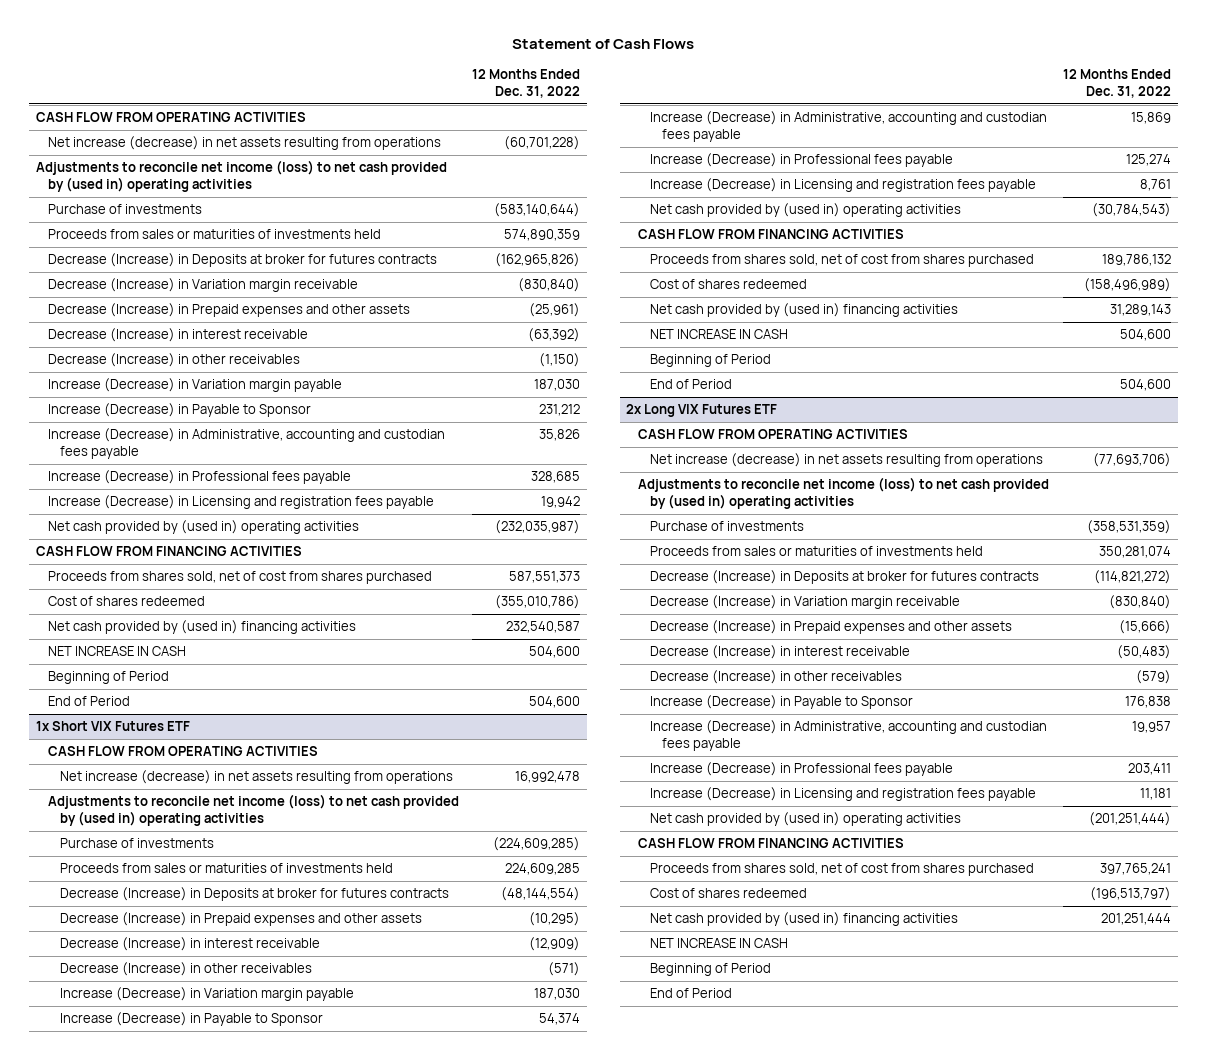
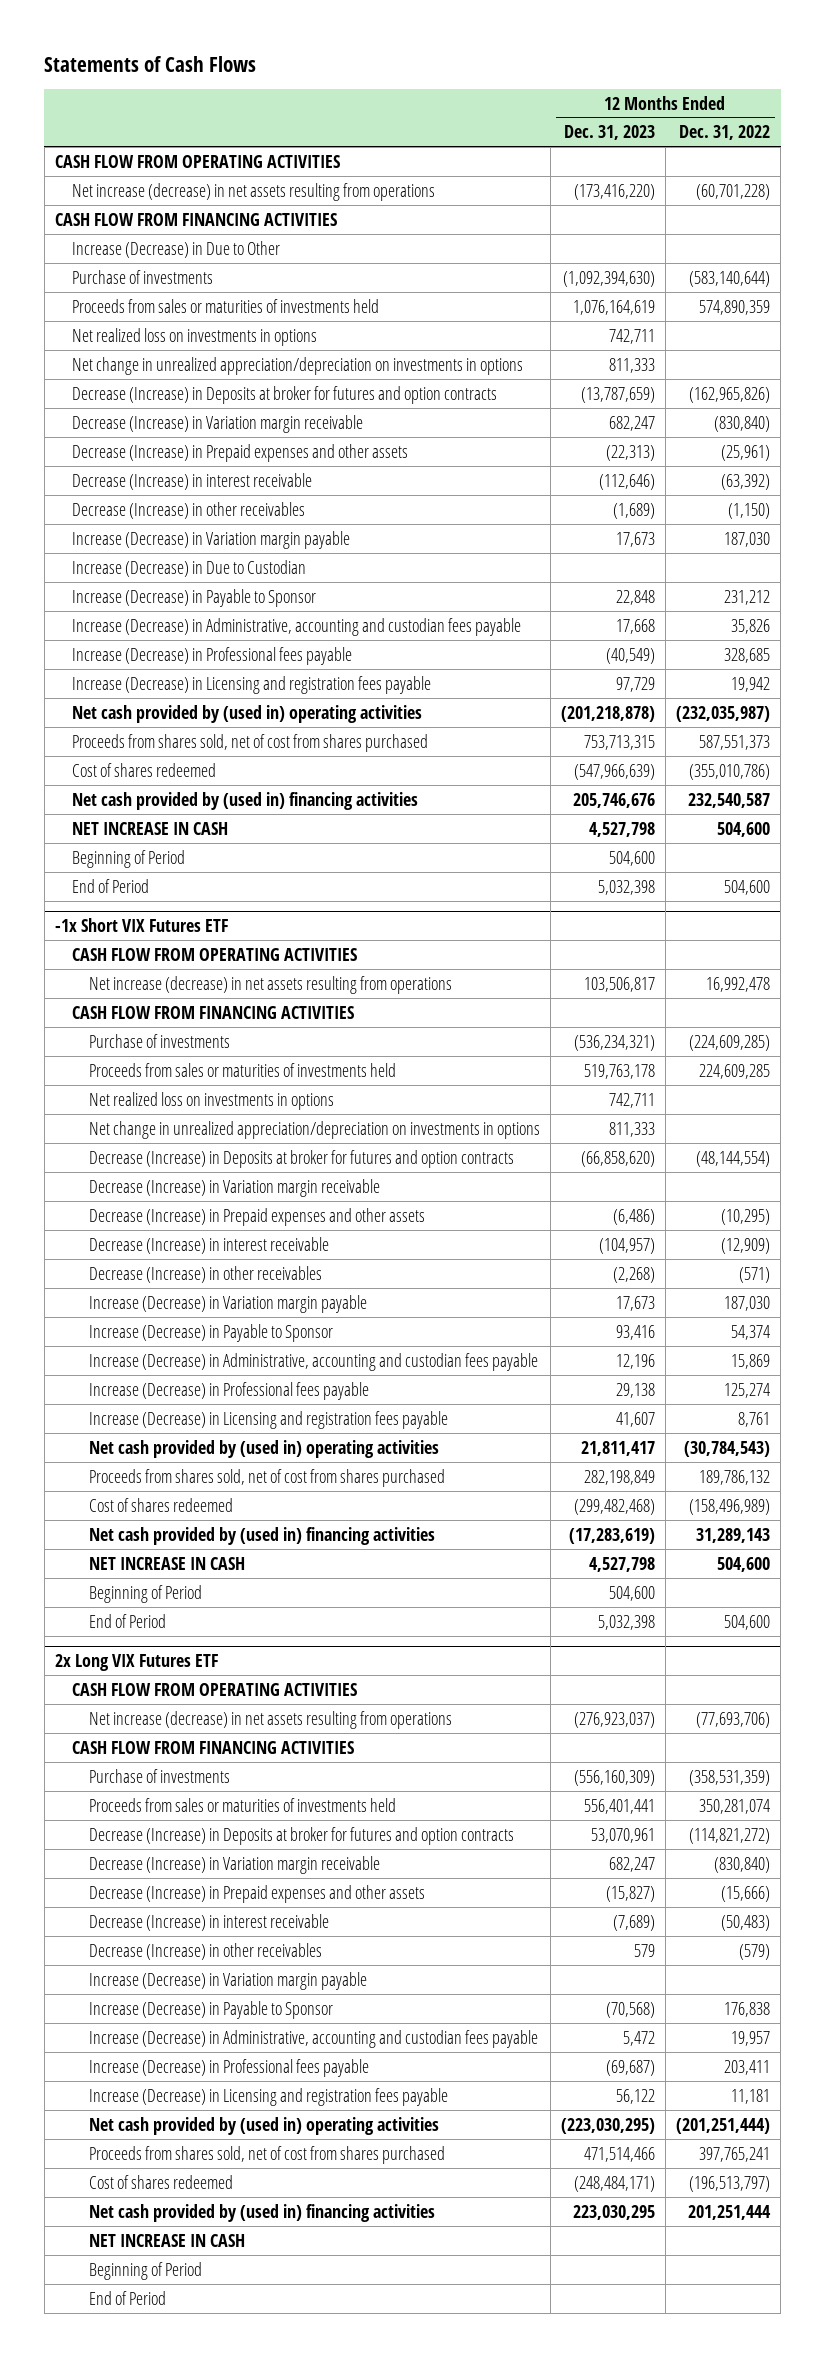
[512,38,695,49] Statement of Cash Flows -> [44,55,257,72] Statements of Cash Flows
none -> [563,125,655,141] Dec. 31, 2023
[35,160,447,192] Adjustments to reconcile net income (loss) to net cash provided by (used in) operating activities -> none
[35,546,302,557] CASH FLOW FROM FINANCING ACTIVITIES -> [54,212,337,226] CASH FLOW FROM FINANCING ACTIVITIES
none -> [71,240,280,258] Increase (Decrease) in Due to Other
none -> [71,327,317,346] Net realized loss on investments in options
none -> [71,356,523,375] Net change in unrealized appreciation/depreciation on investments in options
[47,253,437,268] Decrease (Increase) in Deposits at broker for futures contracts -> [71,385,497,404] Decrease (Increase) in Deposits at broker for futures and option contracts
none -> [71,559,306,577] Increase (Decrease) in Due to Custodian
[35,721,190,732] 1x Short VIX Futures ETF -> [54,918,228,933] -1x Short VIX Futures ETF
[47,794,459,826] Adjustments to reconcile net income (loss) to net cash provided by (used in) operating activities -> none
none -> [71,1005,354,1019] CASH FLOW FROM FINANCING ACTIVITIES
none -> [88,1091,334,1110] Net realized loss on investments in options
none -> [88,1120,540,1139] Net change in unrealized appreciation/depreciation on investments in options
[59,887,449,902] Decrease (Increase) in Deposits at broker for futures contracts -> [88,1149,514,1168] Decrease (Increase) in Deposits at broker for futures and option contracts
none -> [88,1178,380,1197] Decrease (Increase) in Variation margin receivable
[638,229,905,240] CASH FLOW FROM FINANCING ACTIVITIES -> none
[638,477,1050,509] Adjustments to reconcile net income (loss) to net cash provided by (used in) operating activities -> none
[638,838,905,849] CASH FLOW FROM FINANCING ACTIVITIES -> [71,1740,354,1754] CASH FLOW FROM FINANCING ACTIVITIES
[650,570,1040,585] Decrease (Increase) in Deposits at broker for futures contracts -> [88,1826,514,1845] Decrease (Increase) in Deposits at broker for futures and option contracts
none -> [88,1971,367,1990] Increase (Decrease) in Variation margin payable

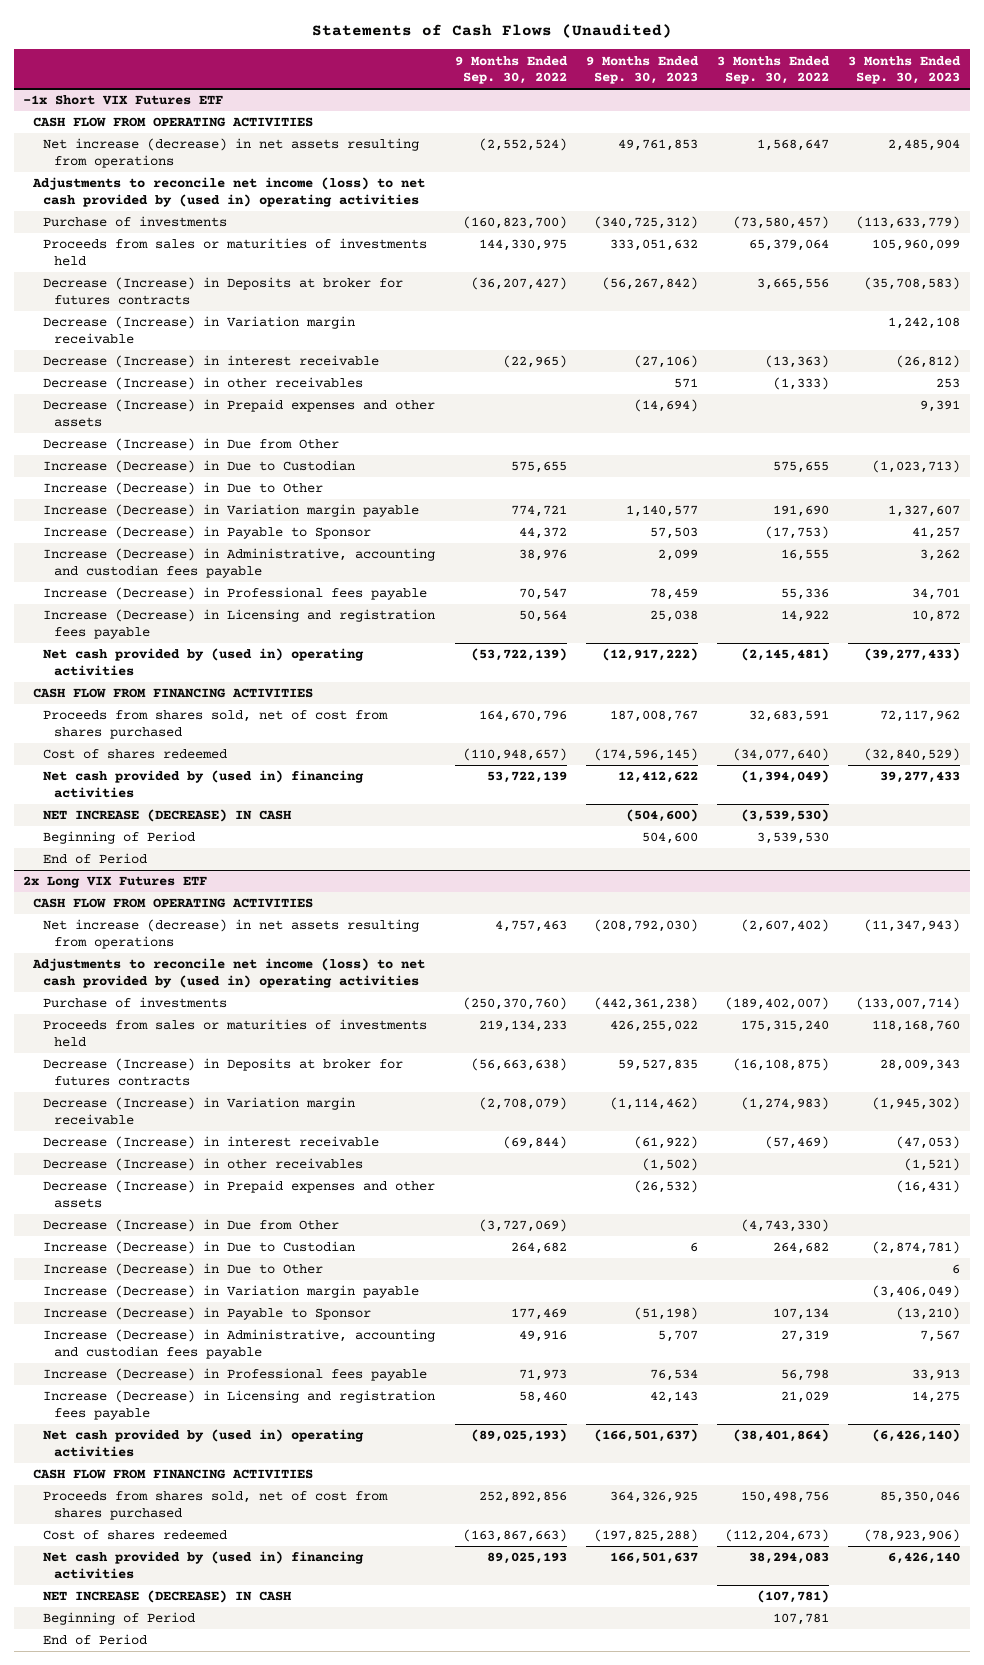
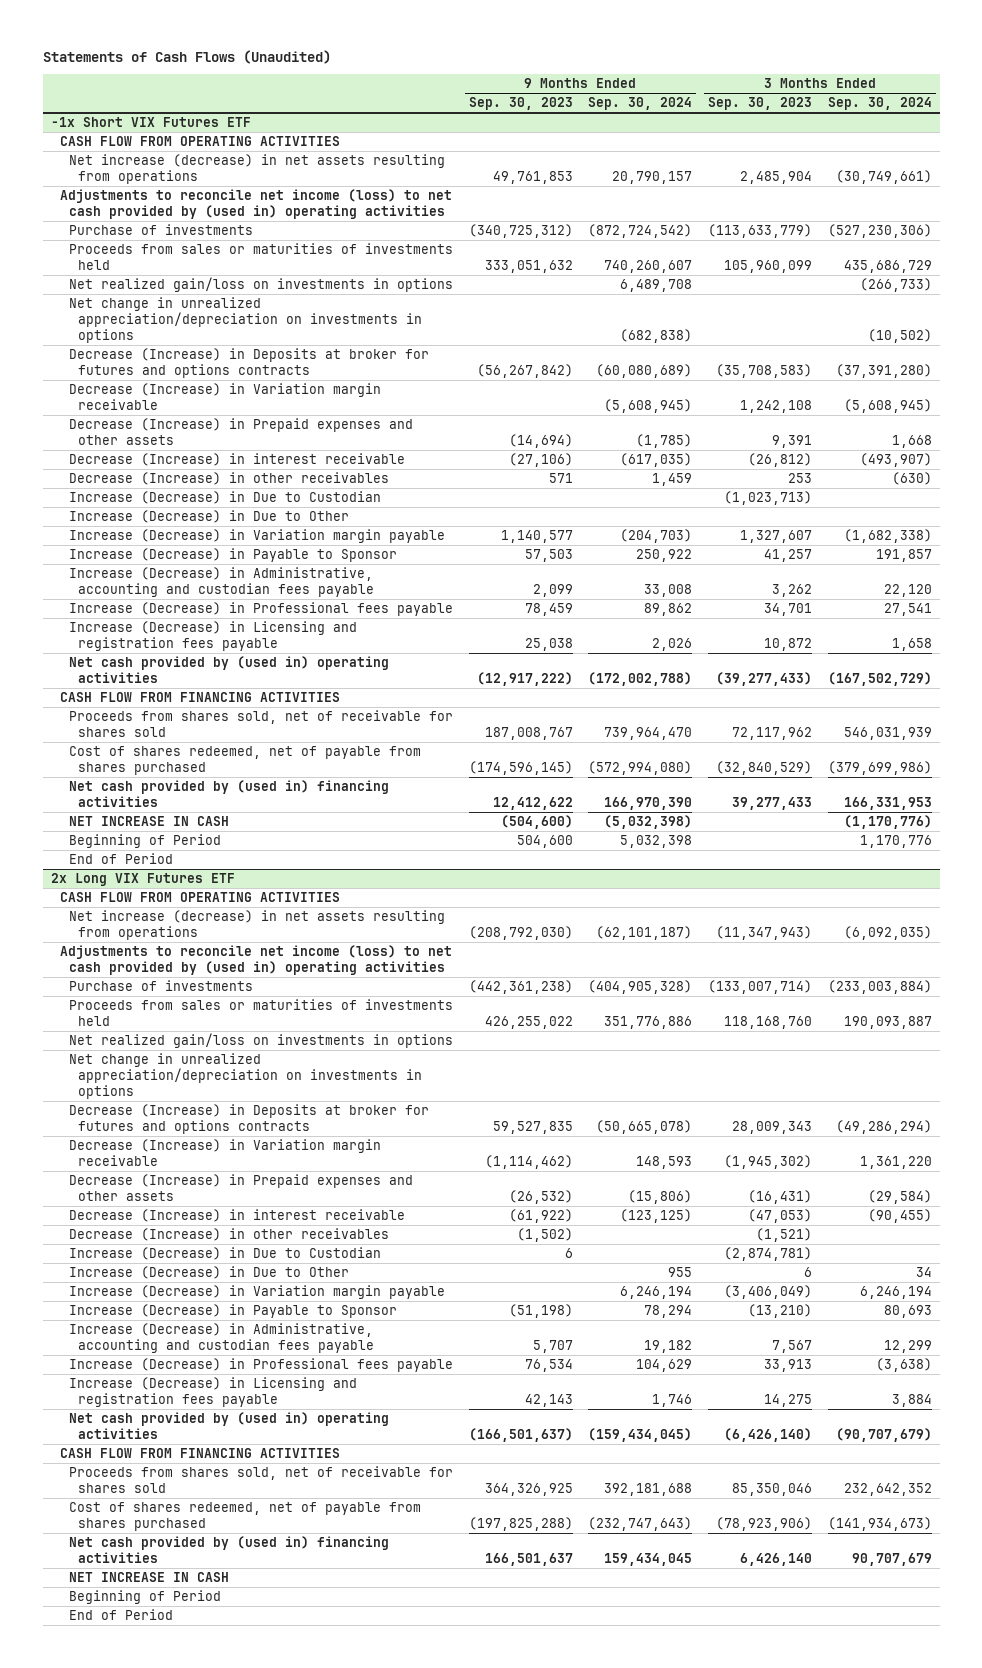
[454,55,568,85] 9 Months Ended Sep. 30, 2022 -> none
[717,55,831,85] 3 Months Ended Sep. 30, 2022 -> none
none -> [588,97,693,111] Sep. 30, 2024
none -> [827,97,932,111] Sep. 30, 2024
none -> [68,276,453,292] Net realized gain/loss on investments in options
none -> [68,296,422,343] Net change in unrealized appreciation/depreciation on investments in options
[43,277,404,305] Decrease (Increase) in Deposits at broker for futures contracts -> [68,347,429,378] Decrease (Increase) in Deposits at broker for futures and options contracts
[43,399,436,427] Decrease (Increase) in Prepaid expenses and other assets -> [68,417,413,445] Decrease (Increase) in Prepaid expenses and other assets
[43,438,340,452] Decrease (Increase) in Due from Other -> none
[43,710,389,739] Proceeds from shares sold, net of cost from shares purchased -> [68,709,453,737] Proceeds from shares sold, net of receivable for shares sold
[43,749,228,760] Cost of shares redeemed -> [68,745,421,775] Cost of shares redeemed, net of payable from shares purchased
[43,809,293,823] NET INCREASE (DECREASE) IN CASH -> [68,815,229,826] NET INCREASE IN CASH
none -> [68,1032,453,1048] Net realized gain/loss on investments in options
none -> [68,1052,422,1099] Net change in unrealized appreciation/depreciation on investments in options
[43,1058,404,1086] Decrease (Increase) in Deposits at broker for futures contracts -> [68,1103,429,1134] Decrease (Increase) in Deposits at broker for futures and options contracts
[43,1180,436,1208] Decrease (Increase) in Prepaid expenses and other assets -> [68,1173,413,1201] Decrease (Increase) in Prepaid expenses and other assets
[43,1219,340,1233] Decrease (Increase) in Due from Other -> none
[43,1491,389,1520] Proceeds from shares sold, net of cost from shares purchased -> [68,1465,453,1493] Proceeds from shares sold, net of receivable for shares sold
[43,1530,228,1541] Cost of shares redeemed -> [68,1501,421,1531] Cost of shares redeemed, net of payable from shares purchased
[43,1590,293,1604] NET INCREASE (DECREASE) IN CASH -> [68,1571,229,1582] NET INCREASE IN CASH

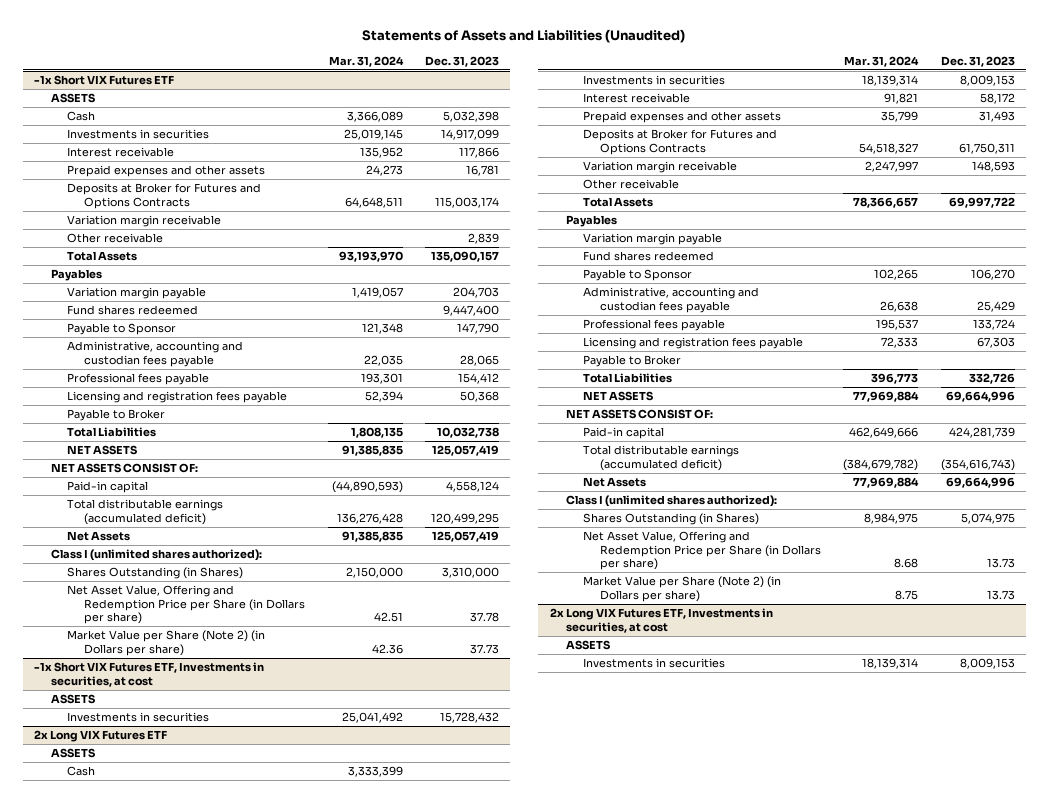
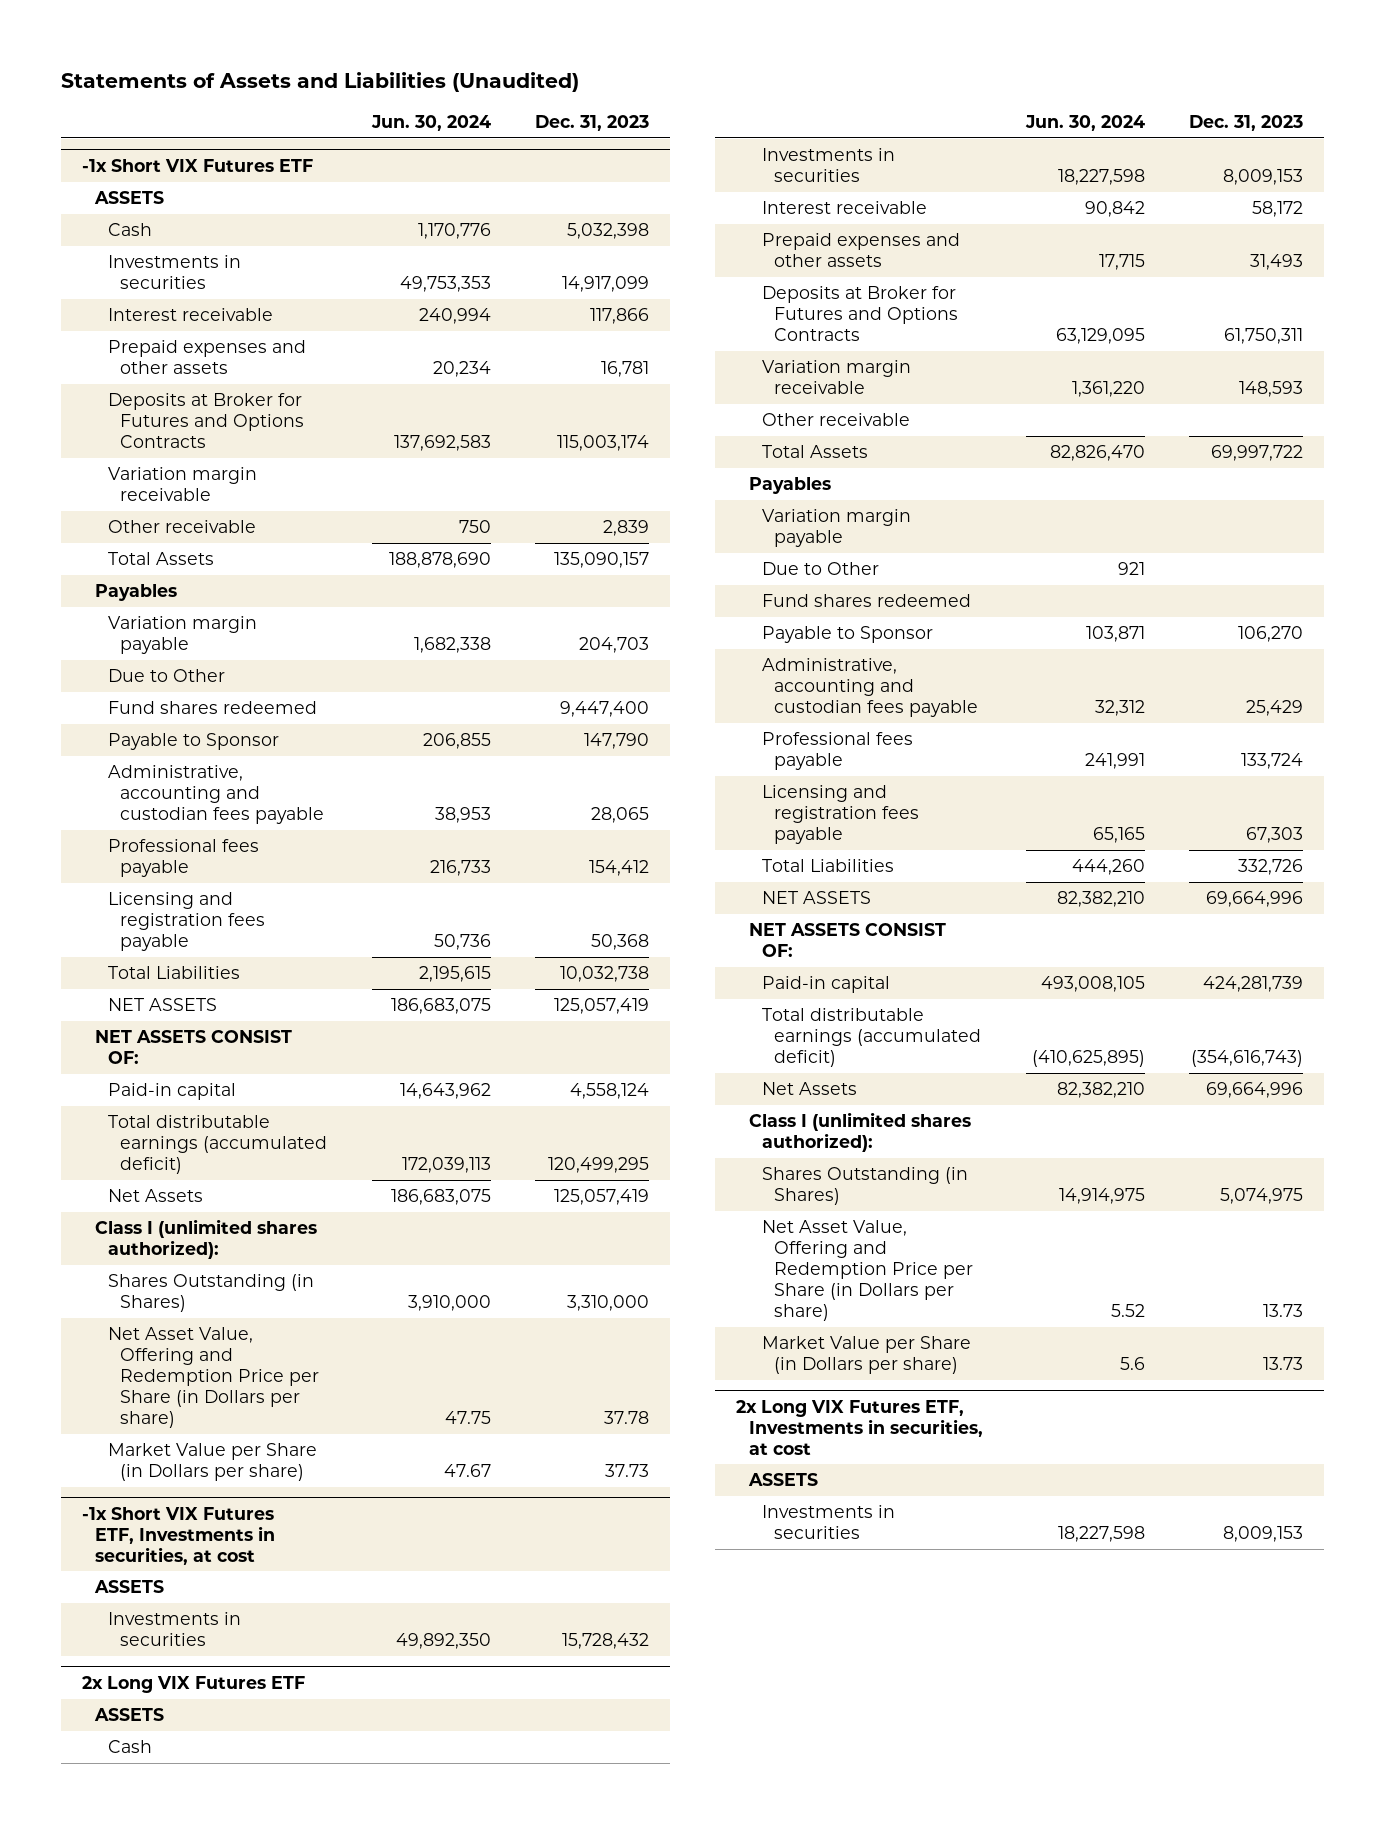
[328,55,404,67] Mar. 31, 2024 -> none
none -> [371,114,492,131] Jun. 30, 2024
none -> [107,669,225,683] Due to Other
[67,409,166,422] Payable to Broker -> none
[67,630,266,656] Market Value per Share (Note 2) (in Dollars per share) -> [107,1443,317,1482] Market Value per Share (in Dollars per share)
none -> [761,562,879,576] Due to Other
[582,355,681,368] Payable to Broker -> none
[582,576,781,602] Market Value per Share (Note 2) (in Dollars per share) -> [761,1336,971,1375] Market Value per Share (in Dollars per share)

